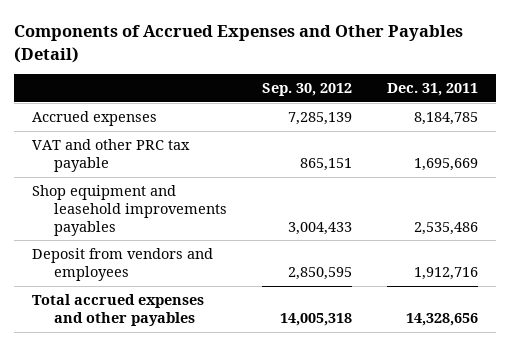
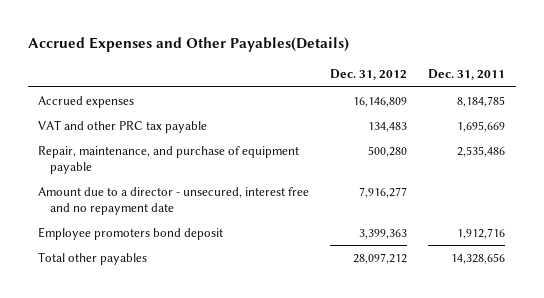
[14,24,464,63] Components of Accrued Expenses and Other Payables (Detail) -> [27,37,349,53] Accrued Expenses and Other Payables(Details)
[262,83,353,97] Sep. 30, 2012 -> none
none -> [330,69,408,81] Dec. 31, 2012
[31,185,227,236] Shop equipment and leasehold improvements payables -> [38,145,300,175] Repair, maintenance, and purchase of equipment payable
none -> [38,186,310,216] Amount due to a director - unsecured, interest free and no repayment date
[31,248,213,281] Deposit from vendors and employees -> [38,226,224,240] Employee promoters bond deposit
[31,294,204,326] Total accrued expenses and other payables -> [38,251,148,265] Total other payables

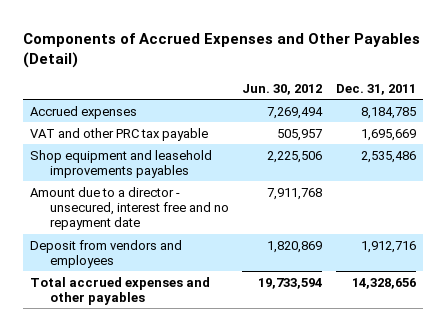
[27,37,349,53] Accrued Expenses and Other Payables(Details) -> [23,32,421,69] Components of Accrued Expenses and Other Payables (Detail)
[330,69,408,81] Dec. 31, 2012 -> none
none -> [242,83,323,95] Jun. 30, 2012
[38,145,300,175] Repair, maintenance, and purchase of equipment payable -> [30,149,213,179] Shop equipment and leasehold improvements payables
[38,226,224,240] Employee promoters bond deposit -> [30,239,183,269] Deposit from vendors and employees
[38,251,148,265] Total other payables -> [30,276,211,306] Total accrued expenses and other payables

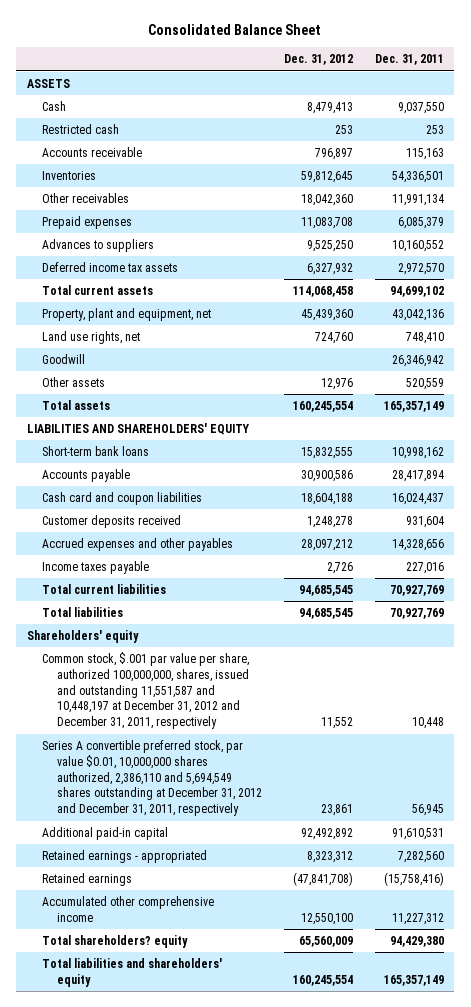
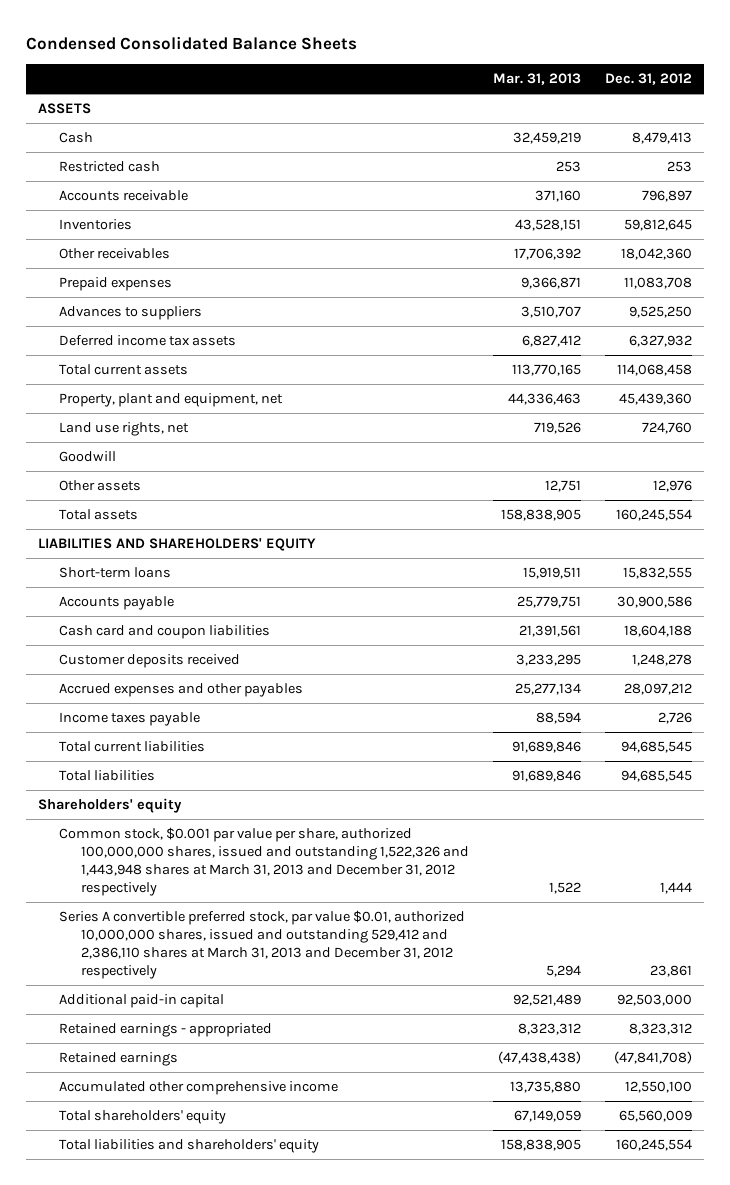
[148,23,322,35] Consolidated Balance Sheet -> [26,36,358,51] Condensed Consolidated Balance Sheets
[374,54,444,66] Dec. 31, 2011 -> none
none -> [492,73,581,86] Mar. 31, 2013
[42,446,150,457] Short-term bank loans -> [59,567,172,579] Short-term loans
[42,652,250,730] Common stock, $.001 par value per share, authorized 100,000,000, shares, issued and outstanding 11,551,587 and 10,448,197 at December 31, 2012 and December 31, 2011, respectively -> [59,827,469,896] Common stock, $0.001 par value per share, authorized 100,000,000 shares, issued and outstanding 1,522,326 and 1,443,948 shares at March 31, 2013 and December 31, 2012 respectively
[320,717,353,730] 11,552 -> [659,881,692,894] 1,444
[42,740,263,817] Series A convertible preferred stock, par value $0.01, 10,000,000 shares authorized, 2,386,110 and 5,694,549 shares outstanding at December 31, 2012 and December 31, 2011, respectively -> [59,910,466,979] Series A convertible preferred stock, par value $0.01, authorized 10,000,000 shares, issued and outstanding 529,412 and 2,386,110 shares at March 31, 2013 and December 31, 2012 respectively
[300,828,353,841] 92,492,892 -> [616,994,692,1007] 92,503,000
[42,935,189,949] Total shareholders? equity -> [59,1110,227,1125] Total shareholders' equity

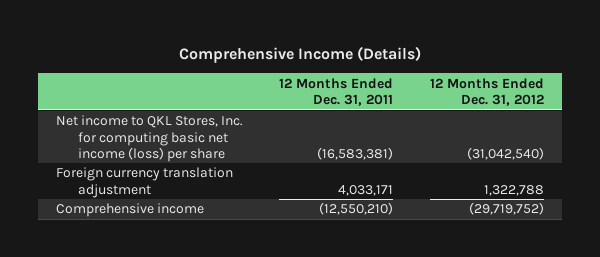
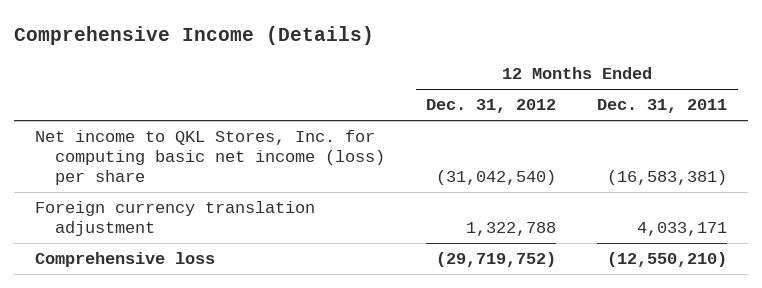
[55,203,204,218] Comprehensive income -> [34,252,215,268] Comprehensive loss

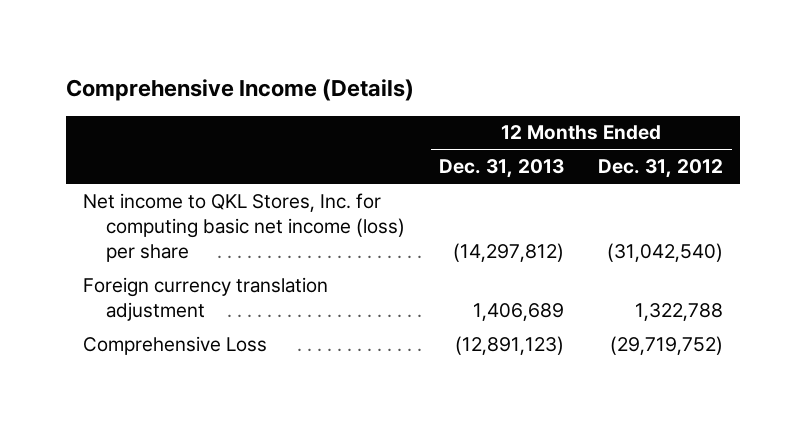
[597,99,728,114] Dec. 31, 2011 -> none
none -> [439,159,565,179] Dec. 31, 2013
[34,252,215,268] Comprehensive loss -> [83,335,268,355] Comprehensive Loss

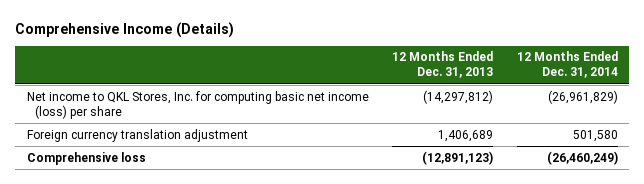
[598,159,724,179] Dec. 31, 2012 -> none
none -> [516,51,618,79] 12 Months Ended Dec. 31, 2014
[83,335,268,355] Comprehensive Loss -> [26,151,146,165] Comprehensive loss

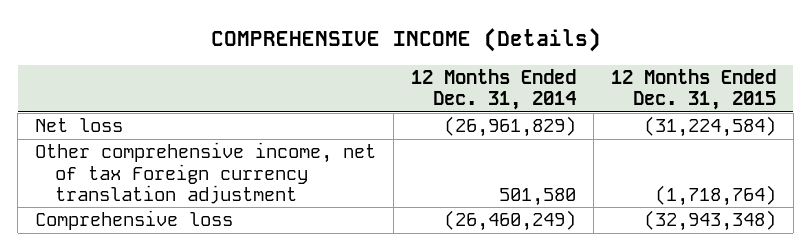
[14,21,234,38] Comprehensive Income (Details) -> [210,28,601,53] COMPREHENSIVE INCOME (Details)
[392,51,494,79] 12 Months Ended Dec. 31, 2013 -> none
none -> [610,69,776,111] 12 Months Ended Dec. 31, 2015
[26,90,369,119] Net income to QKL Stores, Inc. for computing basic net income (loss) per share -> [35,118,124,133] Net loss
[26,128,248,142] Foreign currency translation adjustment -> [35,142,377,204] Other comprehensive income, net of tax Foreign currency translation adjustment

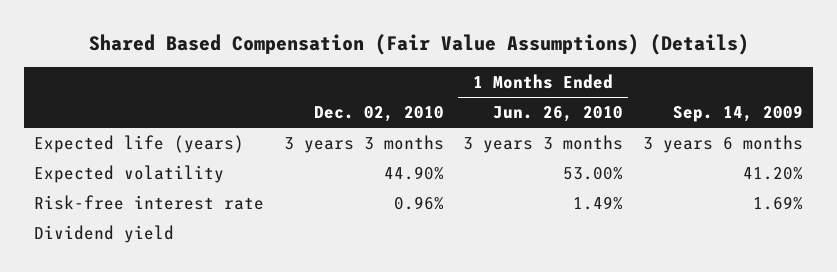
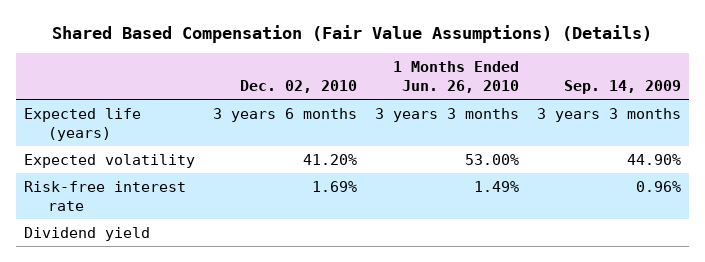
[283,134,444,153] 3 years 3 months -> [213,107,358,122] 3 years 6 months
[643,134,804,153] 3 years 6 months -> [536,107,681,122] 3 years 3 months
[383,165,444,180] 44.90% -> [303,153,358,165] 41.20%
[743,166,804,180] 41.20% -> [626,153,681,165] 44.90%
[393,195,444,210] 0.96% -> [312,180,358,192] 1.69%
[753,195,804,210] 1.69% -> [635,180,681,192] 0.96%

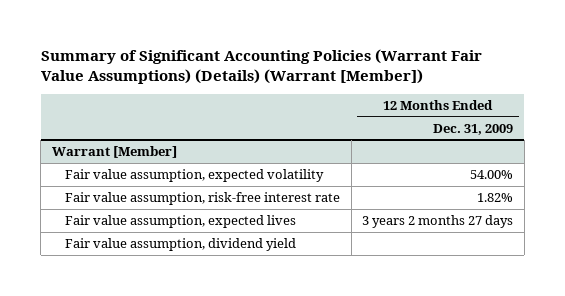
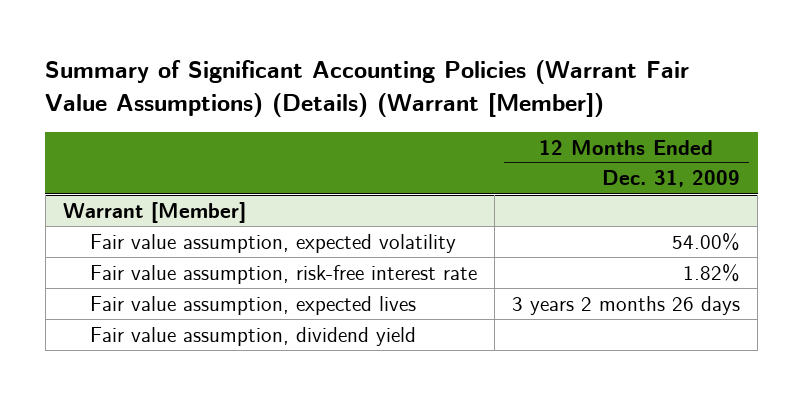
[362,214,514,228] 3 years 2 months 27 days -> [512,295,741,315] 3 years 2 months 26 days

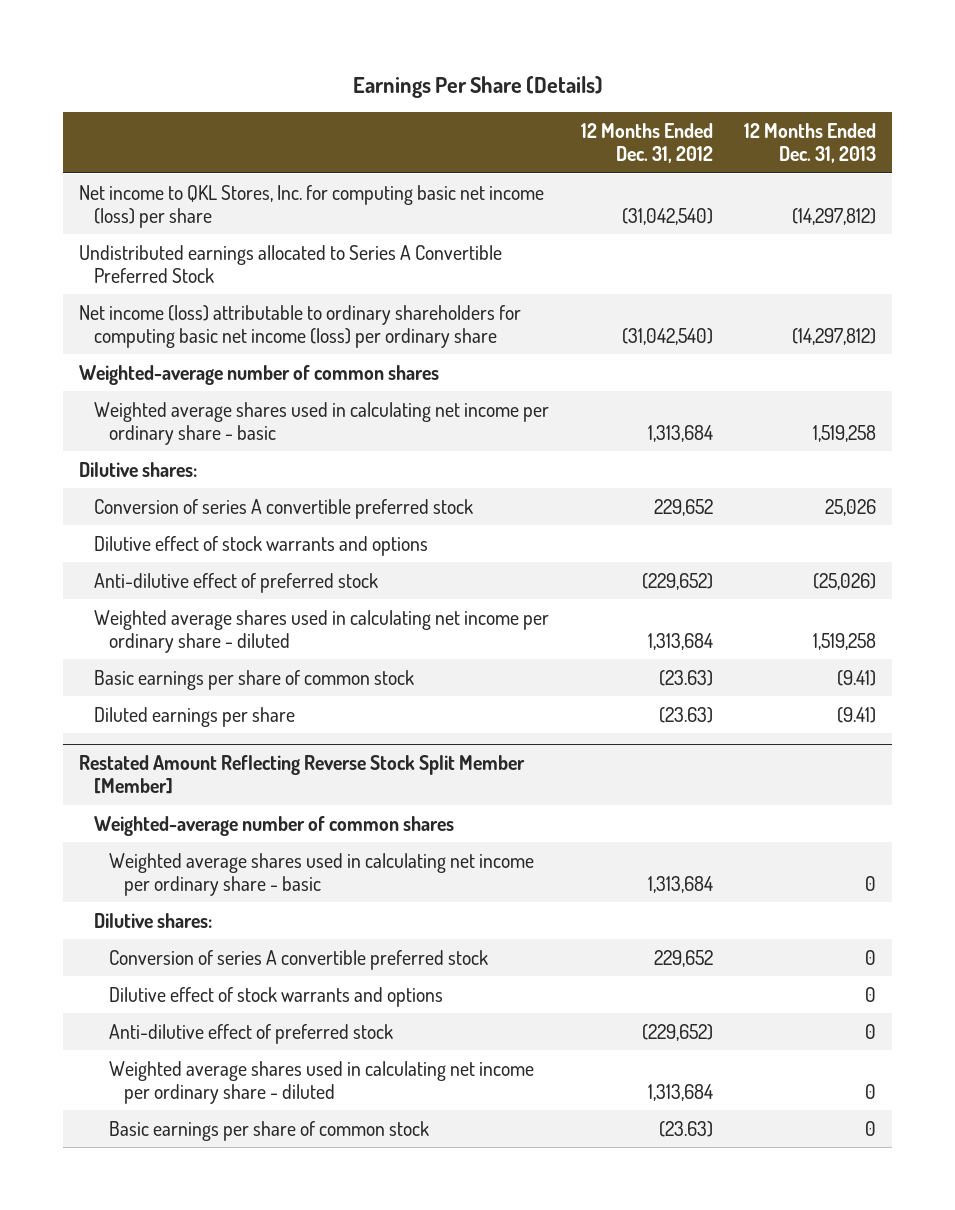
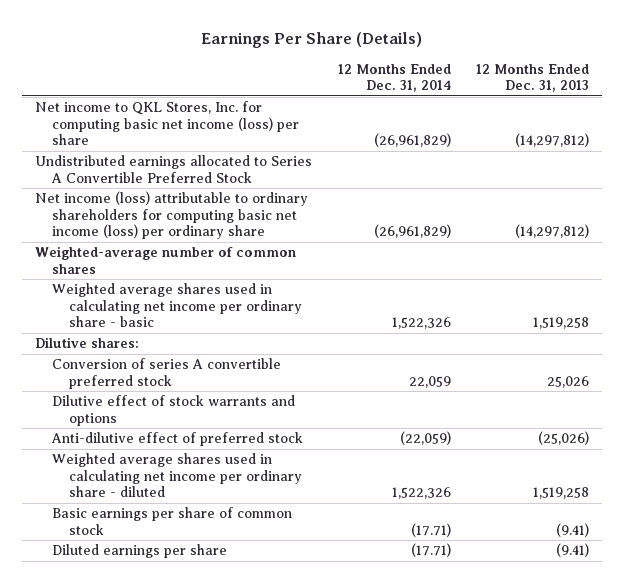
[580,122,713,164] 12 Months Ended Dec. 31, 2012 -> none
none -> [337,63,451,93] 12 Months Ended Dec. 31, 2014
[78,755,525,795] Restated Amount Reflecting Reverse Stock Split Member [Member] -> none
[93,815,454,836] Weighted-average number of common shares -> none
[108,852,534,896] Weighted average shares used in calculating net income per ordinary share - basic -> none
[93,912,212,928] Dilutive shares: -> none
[108,949,488,970] Conversion of series A convertible preferred stock -> none
[108,986,443,1007] Dilutive effect of stock warrants and options -> none
[108,1023,393,1044] Anti-dilutive effect of preferred stock -> none
[108,1060,534,1104] Weighted average shares used in calculating net income per ordinary share - diluted -> none
[108,1120,429,1141] Basic earnings per share of common stock -> none

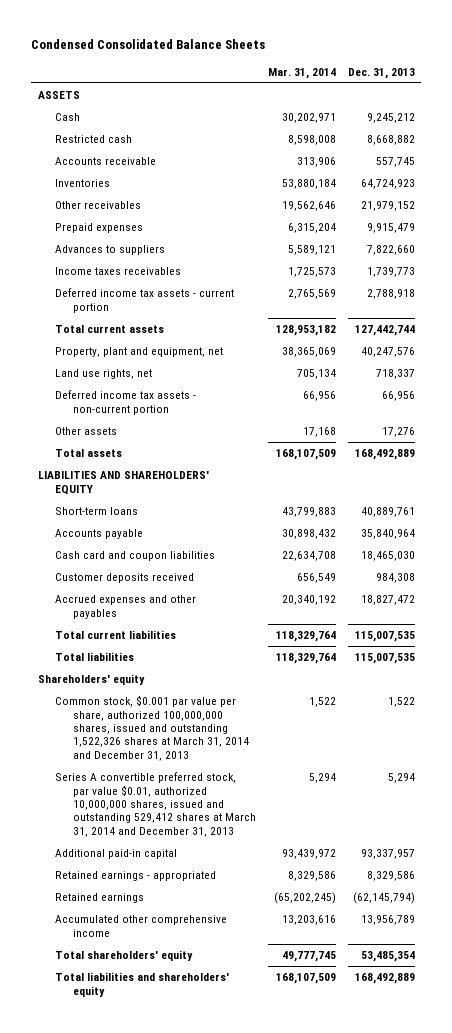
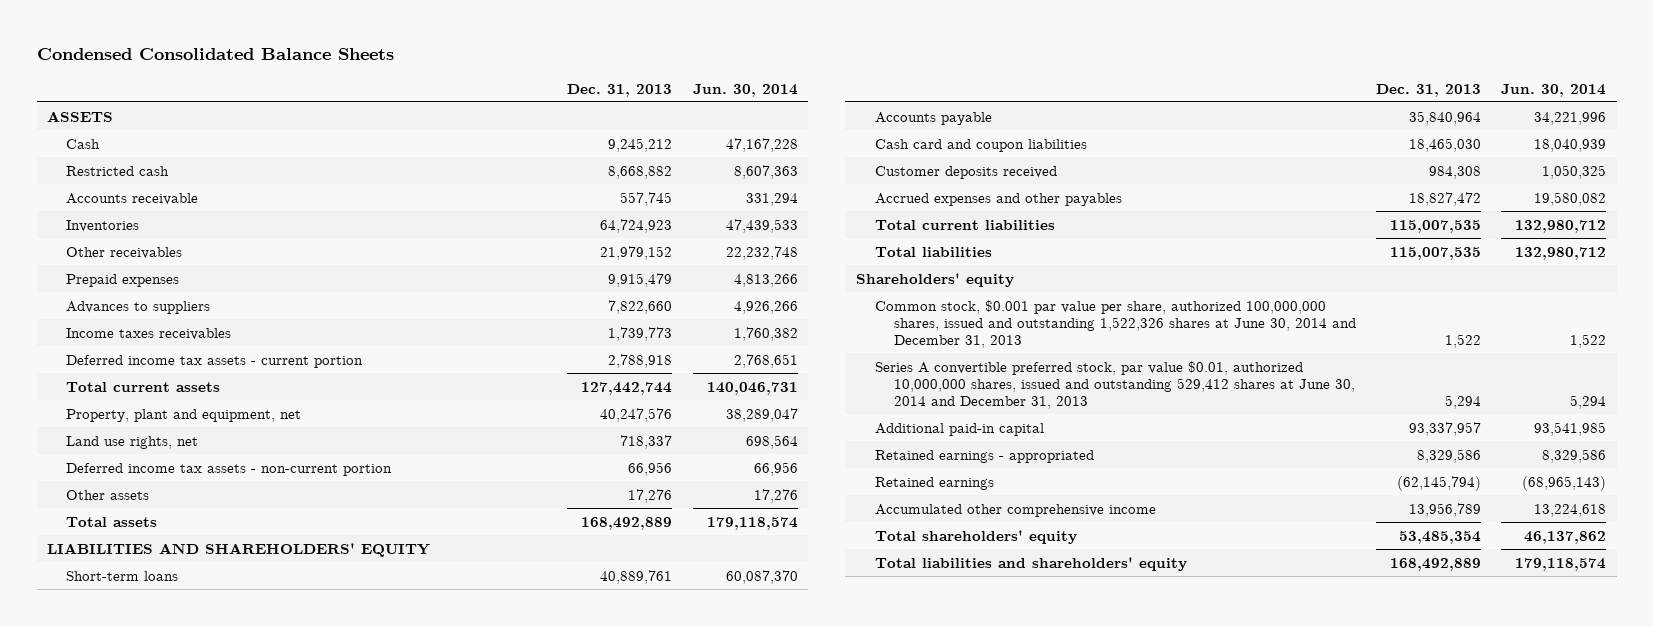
[267,67,336,79] Mar. 31, 2014 -> none
none -> [692,83,798,97] Jun. 30, 2014
[55,695,249,761] Common stock, $0.001 par value per share, authorized 100,000,000 shares, issued and outstanding 1,522,326 shares at March 31, 2014 and December 31, 2013 -> [874,299,1356,349] Common stock, $0.001 par value per share, authorized 100,000,000 shares, issued and outstanding 1,522,326 shares at June 30, 2014 and December 31, 2013
[55,772,256,837] Series A convertible preferred stock, par value $0.01, authorized 10,000,000 shares, issued and outstanding 529,412 shares at March 31, 2014 and December 31, 2013 -> [874,360,1355,410] Series A convertible preferred stock, par value $0.01, authorized 10,000,000 shares, issued and outstanding 529,412 shares at June 30, 2014 and December 31, 2013

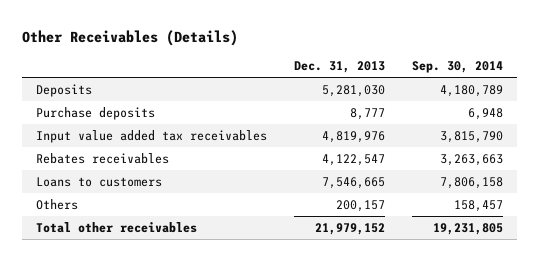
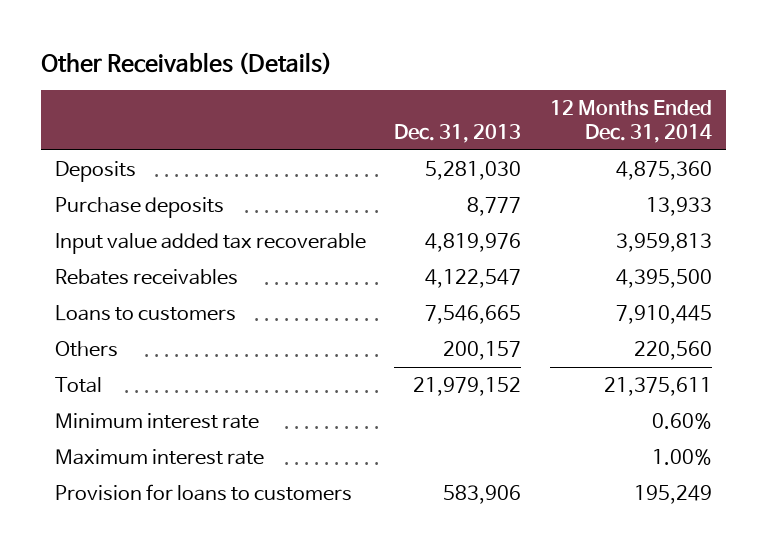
[412,60,504,73] Sep. 30, 2014 -> none
none -> [550,99,713,143] 12 Months Ended Dec. 31, 2014
[35,129,267,143] Input value added tax receivables -> [54,232,366,254] Input value added tax recoverable
[35,221,197,233] Total other receivables -> [54,376,102,393] Total
none -> [54,412,259,429] Minimum interest rate
none -> [54,448,264,465] Maximum interest rate
none -> [54,483,352,501] Provision for loans to customers

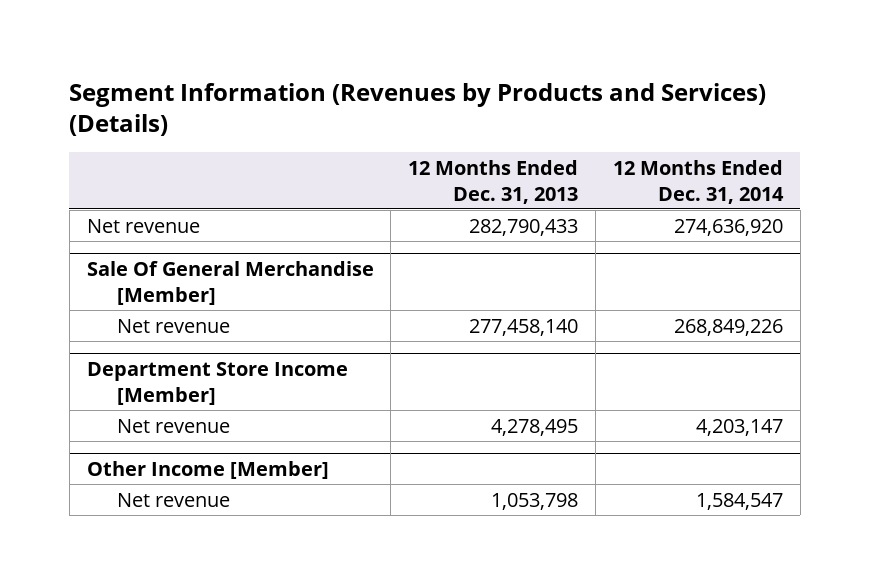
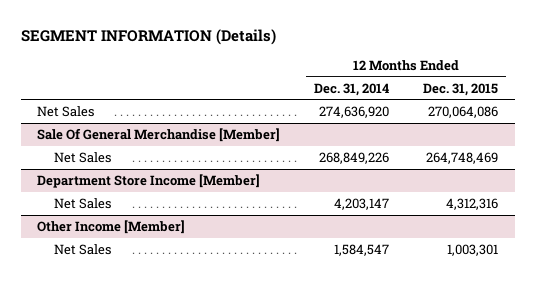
[69,82,767,137] Segment Information (Revenues by Products and Services) (Details) -> [20,28,276,45] SEGMENT INFORMATION (Details)
[408,159,579,204] 12 Months Ended Dec. 31, 2013 -> none
none -> [422,82,498,96] Dec. 31, 2015
[86,218,200,233] Net revenue -> [37,106,95,118] Net Sales
[116,318,230,333] Net revenue -> [54,152,112,164] Net Sales
[116,418,230,433] Net revenue -> [54,198,112,210] Net Sales
[116,492,230,507] Net revenue -> [54,244,112,256] Net Sales

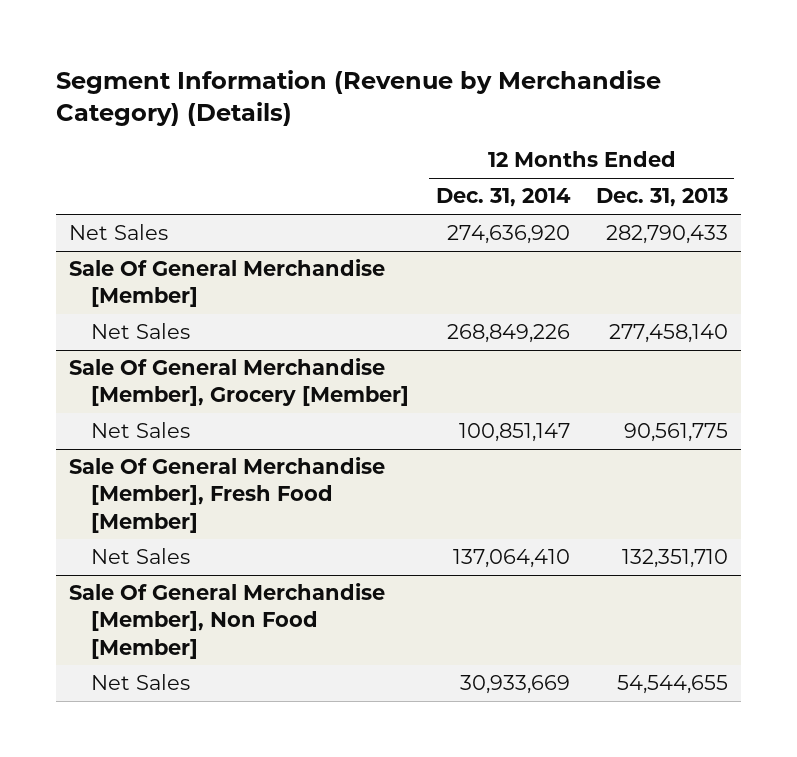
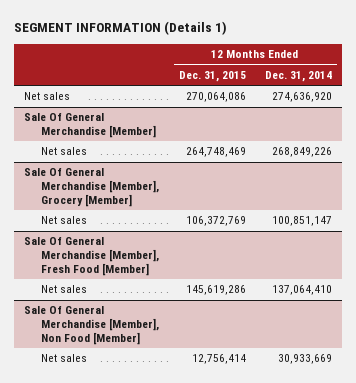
[56,69,662,127] Segment Information (Revenue by Merchandise Category) (Details) -> [13,21,227,36] SEGMENT INFORMATION (Details 1)
[595,188,728,208] Dec. 31, 2013 -> none
none -> [178,70,246,82] Dec. 31, 2015
[69,224,169,241] Net Sales -> [23,92,70,101] Net sales
[91,323,191,340] Net Sales -> [40,147,87,156] Net sales
[91,422,191,439] Net Sales -> [40,216,87,225] Net sales
[91,548,191,565] Net Sales -> [40,285,87,294] Net sales
[91,674,191,691] Net Sales -> [40,354,87,363] Net sales

